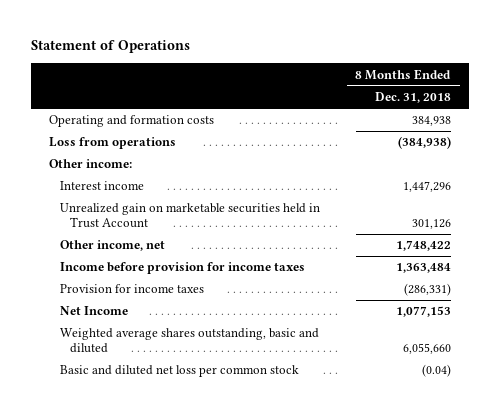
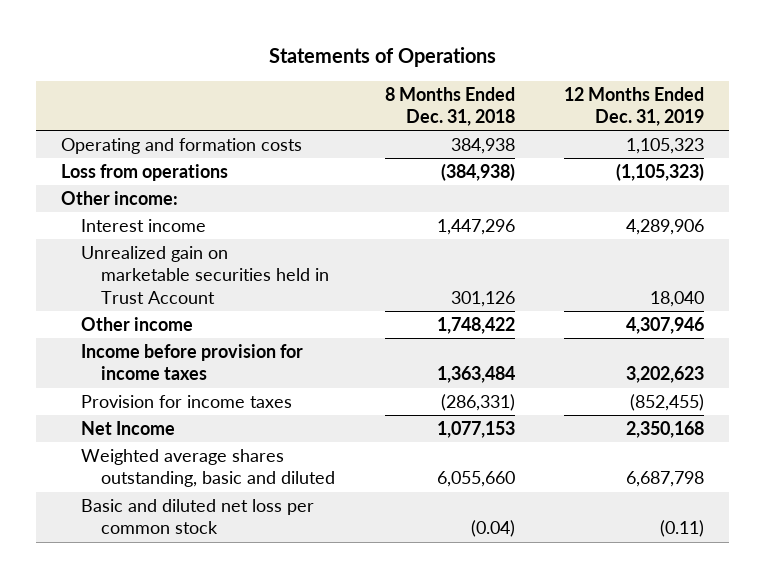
[30,40,190,54] Statement of Operations -> [268,47,496,68] Statements of Operations
none -> [564,86,705,127] 12 Months Ended Dec. 31, 2019
[59,240,165,252] Other income, net -> [81,316,194,331] Other income

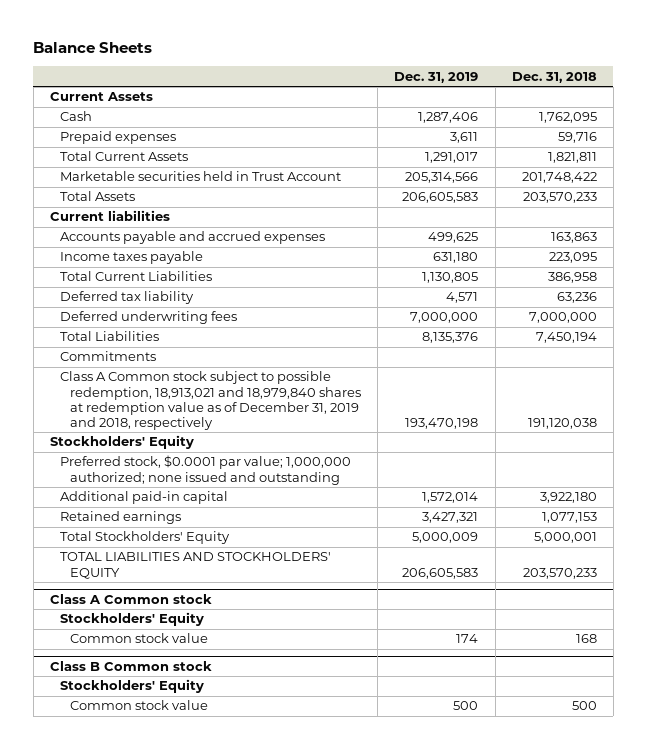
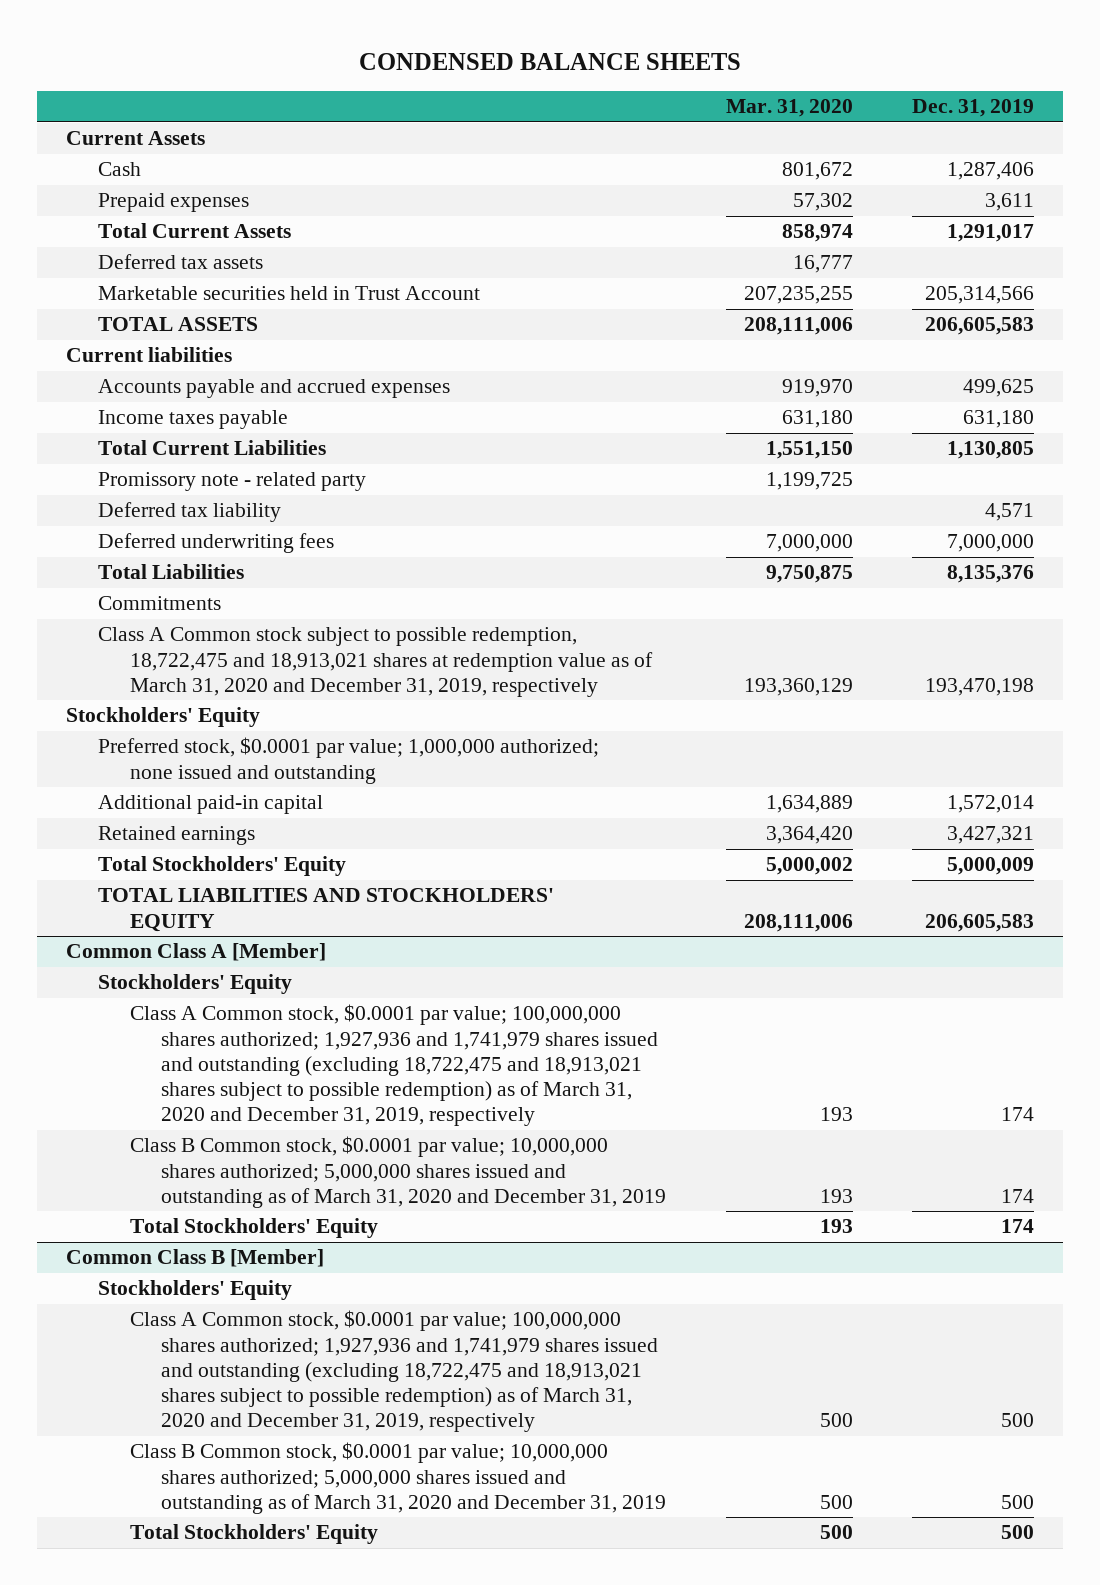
[33,42,153,54] Balance Sheets -> [358,52,741,70] CONDENSED BALANCE SHEETS
[511,71,597,83] Dec. 31, 2018 -> none
none -> [725,99,853,118] Mar. 31, 2020
none -> [97,254,263,270] Deferred tax assets
[60,191,136,202] Total Assets -> [97,317,258,332] TOTAL ASSETS
none -> [97,472,366,492] Promissory note - related party
[60,371,362,430] Class A Common stock subject to possible redemption, 18,913,021 and 18,979,840 shares at redemption value as of December 31, 2019 and 2018, respectively -> [97,627,653,697] Class A Common stock subject to possible redemption, 18,722,475 and 18,913,021 shares at redemption value as of March 31, 2020 and December 31, 2019, respectively
[49,594,212,605] Class A Common stock -> [66,943,327,962] Common Class A [Member]
[70,633,209,644] Common stock value -> [129,1004,659,1127] Class A Common stock, $0.0001 par value; 100,000,000 shares authorized; 1,927,936 and 1,741,979 shares issued and outstanding (excluding 18,722,475 and 18,913,021 shares subject to possible redemption) as of March 31, 2020 and December 31, 2019, respectively
none -> [129,1136,667,1208] Class B Common stock, $0.0001 par value; 10,000,000 shares authorized; 5,000,000 shares issued and outstanding as of March 31, 2020 and December 31, 2019
none -> [129,1218,378,1239] Total Stockholders' Equity
[49,661,212,672] Class B Common stock -> [66,1249,325,1268] Common Class B [Member]
[70,700,209,711] Common stock value -> [129,1310,659,1433] Class A Common stock, $0.0001 par value; 100,000,000 shares authorized; 1,927,936 and 1,741,979 shares issued and outstanding (excluding 18,722,475 and 18,913,021 shares subject to possible redemption) as of March 31, 2020 and December 31, 2019, respectively
none -> [129,1442,667,1514] Class B Common stock, $0.0001 par value; 10,000,000 shares authorized; 5,000,000 shares issued and outstanding as of March 31, 2020 and December 31, 2019
none -> [129,1524,378,1545] Total Stockholders' Equity

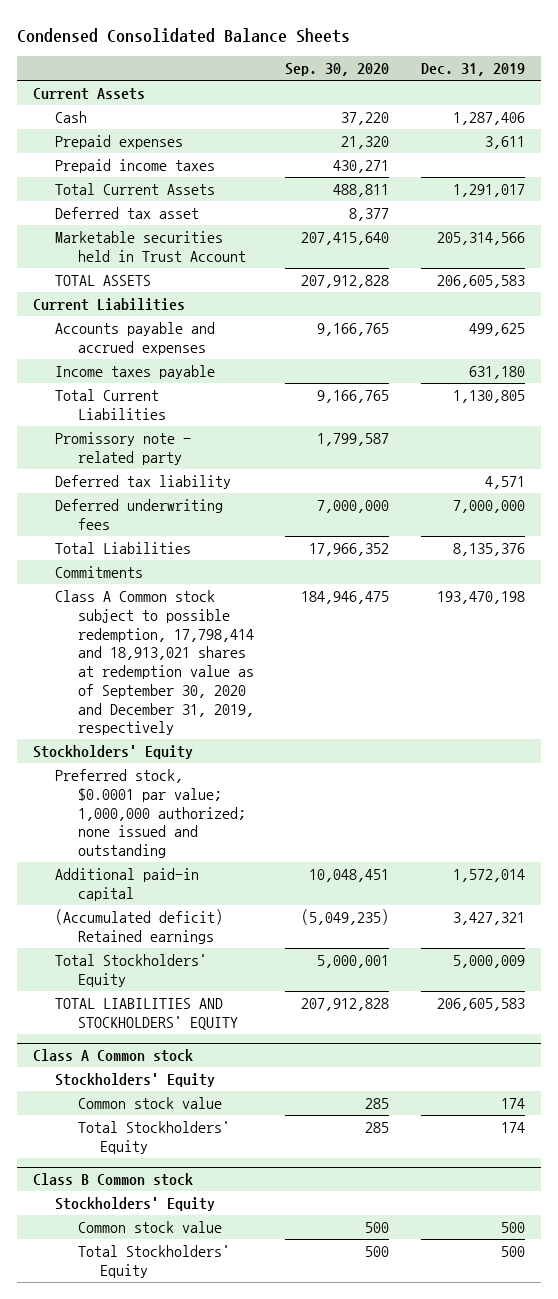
[358,52,741,70] CONDENSED BALANCE SHEETS -> [16,27,350,43] Condensed Consolidated Balance Sheets
[725,99,853,118] Mar. 31, 2020 -> none
none -> [285,63,390,77] Sep. 30, 2020
none -> [55,158,216,173] Prepaid income taxes
[97,254,263,270] Deferred tax assets -> [55,206,200,219] Deferred tax asset
[66,347,233,363] Current liabilities -> [32,297,185,311] Current Liabilities
[97,627,653,697] Class A Common stock subject to possible redemption, 18,722,475 and 18,913,021 shares at redemption value as of March 31, 2020 and December 31, 2019, respectively -> [55,589,254,736] Class A Common stock subject to possible redemption, 17,798,414 and 18,913,021 shares at redemption value as of September 30, 2020 and December 31, 2019, respectively
[97,826,255,846] Retained earnings -> [55,908,224,944] (Accumulated deficit) Retained earnings
[66,943,327,962] Common Class A [Member] -> [32,1049,193,1063] Class A Common stock
[129,1136,667,1208] Class B Common stock, $0.0001 par value; 10,000,000 shares authorized; 5,000,000 shares issued and outstanding as of March 31, 2020 and December 31, 2019 -> none
[129,1004,659,1127] Class A Common stock, $0.0001 par value; 100,000,000 shares authorized; 1,927,936 and 1,741,979 shares issued and outstanding (excluding 18,722,475 and 18,913,021 shares subject to possible redemption) as of March 31, 2020 and December 31, 2019, respectively -> [77,1096,222,1109] Common stock value
[66,1249,325,1268] Common Class B [Member] -> [32,1173,193,1187] Class B Common stock
[129,1442,667,1514] Class B Common stock, $0.0001 par value; 10,000,000 shares authorized; 5,000,000 shares issued and outstanding as of March 31, 2020 and December 31, 2019 -> none
[129,1310,659,1433] Class A Common stock, $0.0001 par value; 100,000,000 shares authorized; 1,927,936 and 1,741,979 shares issued and outstanding (excluding 18,722,475 and 18,913,021 shares subject to possible redemption) as of March 31, 2020 and December 31, 2019, respectively -> [77,1220,222,1233] Common stock value

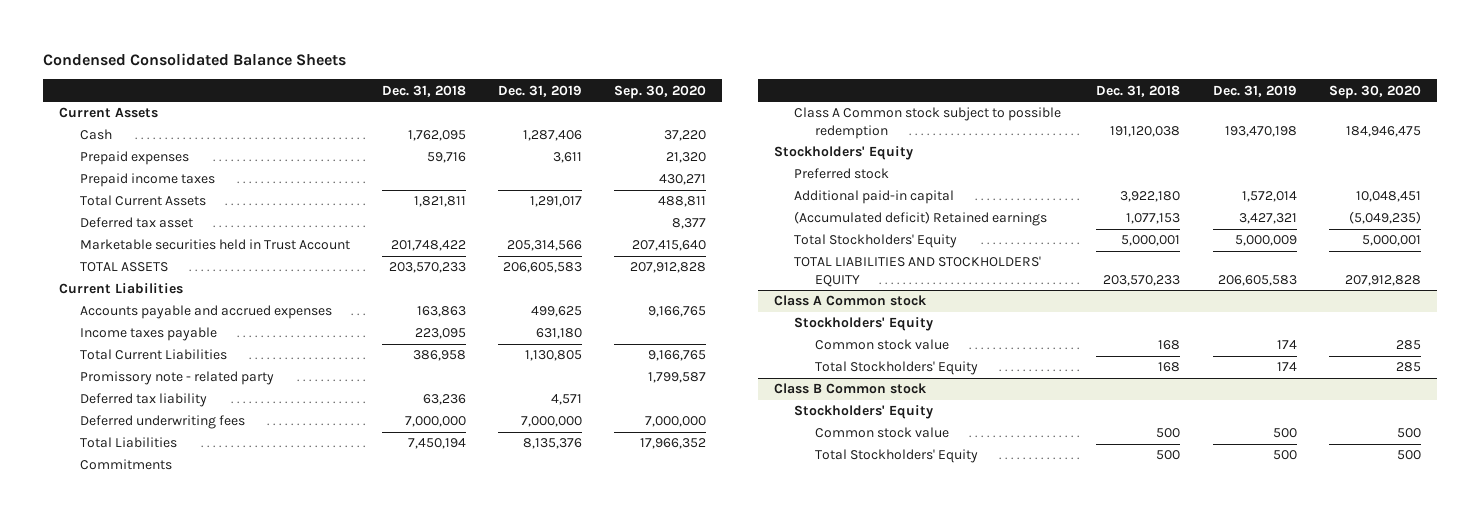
none -> [382,84,467,97] Dec. 31, 2018
[55,589,254,736] Class A Common stock subject to possible redemption, 17,798,414 and 18,913,021 shares at redemption value as of September 30, 2020 and December 31, 2019, respectively -> [794,107,1062,139] Class A Common stock subject to possible redemption
[55,768,246,859] Preferred stock, $0.0001 par value; 1,000,000 authorized; none issued and outstanding -> [794,168,890,180] Preferred stock

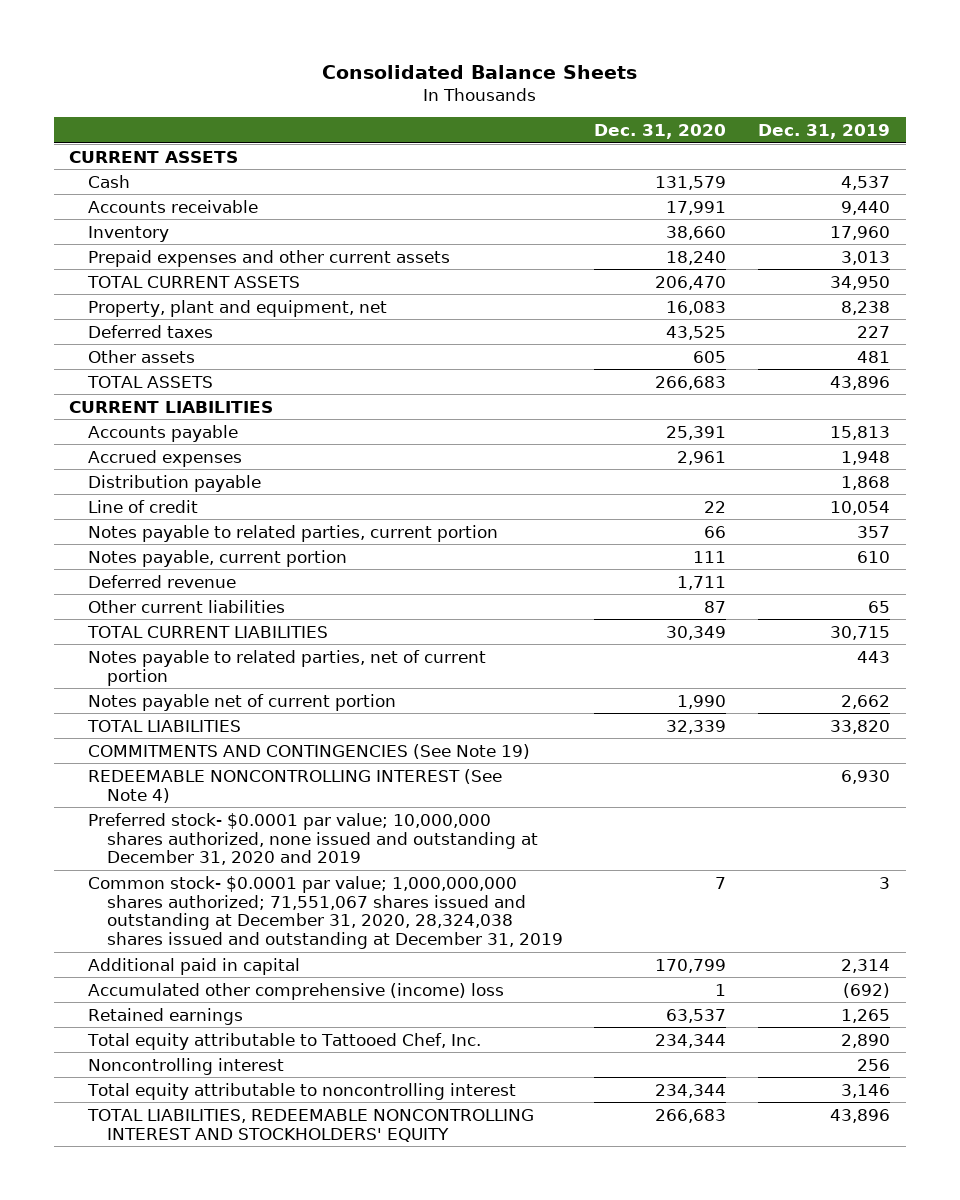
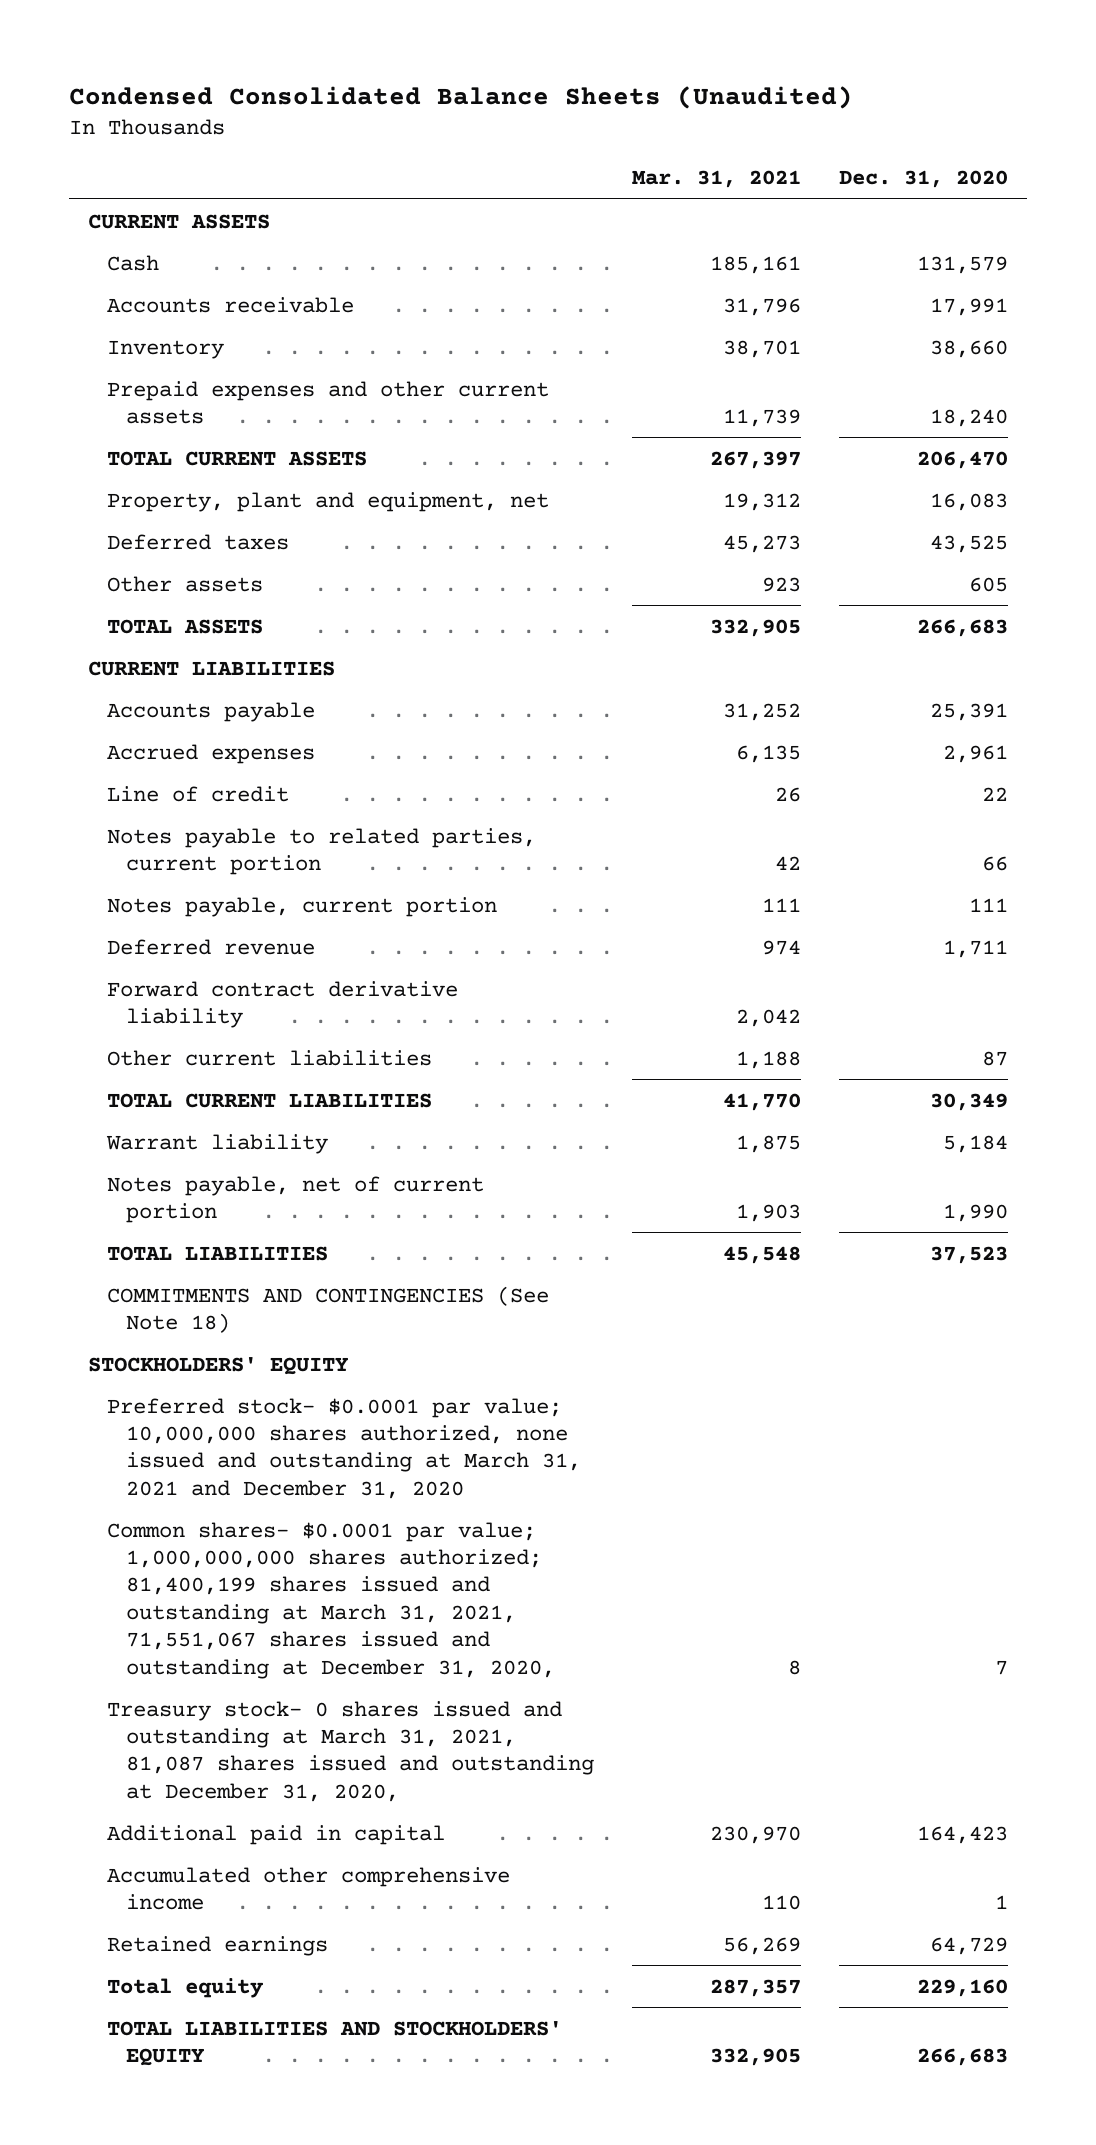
[321,65,637,80] Consolidated Balance Sheets -> [68,85,853,109] Condensed Consolidated Balance Sheets (Unaudited)
[758,124,891,140] Dec. 31, 2019 -> none
none -> [632,170,802,189] Mar. 31, 2021
[88,474,262,492] Distribution payable -> none
none -> [107,980,459,1029] Forward contract derivative liability
[88,649,487,686] Notes payable to related parties, net of current portion -> none
[88,768,503,803] REDEEMABLE NONCONTROLLING INTEREST (See Note 4) -> none
[88,1057,285,1075] Noncontrolling interest -> none
[87,1082,517,1100] Total equity attributable to noncontrolling interest -> none
none -> [106,1133,329,1154] Warrant liability
[88,693,397,711] Notes payable net of current portion -> [107,1175,485,1224] Notes payable, net of current portion
[666,719,727,734] 32,339 -> [930,1245,1009,1264] 37,523
[88,743,531,759] COMMITMENTS AND CONTINGENCIES (See Note 19) -> [107,1285,550,1334] COMMITMENTS AND CONTINGENCIES (See Note 18)
none -> [87,1356,349,1375] STOCKHOLDERS' EQUITY
[88,812,538,866] Preferred stock- $0.0001 par value; 10,000,000 shares authorized, none issued and outstanding at December 31, 2020 and 2019 -> [107,1397,582,1499] Preferred stock- $0.0001 par value; 10,000,000 shares authorized, none issued and outstanding at March 31, 2021 and December 31, 2020
[88,875,563,950] Common stock- $0.0001 par value; 1,000,000,000 shares authorized; 71,551,067 shares issued and outstanding at December 31, 2020, 28,324,038 shares issued and outstanding at December 31, 2019 -> [107,1521,556,1679] Common shares- $0.0001 par value; 1,000,000,000 shares authorized; 81,400,199 shares issued and outstanding at March 31, 2021, 71,551,067 shares issued and outstanding at December 31, 2020,
none -> [107,1700,595,1802] Treasury stock- 0 shares issued and outstanding at March 31, 2021, 81,087 shares issued and outstanding at December 31, 2020,
[655,958,727,973] 170,799 -> [917,1825,1009,1844] 164,423
[88,982,505,1000] Accumulated other comprehensive (income) loss -> [107,1866,511,1911] Accumulated other comprehensive income
[666,1008,727,1023] 63,537 -> [930,1936,1009,1955] 64,729
[87,1032,482,1050] Total equity attributable to Tattooed Chef, Inc. -> [107,1977,265,1998] Total equity
[655,1033,727,1048] 234,344 -> [917,1978,1009,1997] 229,160
[87,1108,535,1142] TOTAL LIABILITIES, REDEEMABLE NONCONTROLLING INTEREST AND STOCKHOLDERS' EQUITY -> [107,2020,563,2067] TOTAL LIABILITIES AND STOCKHOLDERS' EQUITY

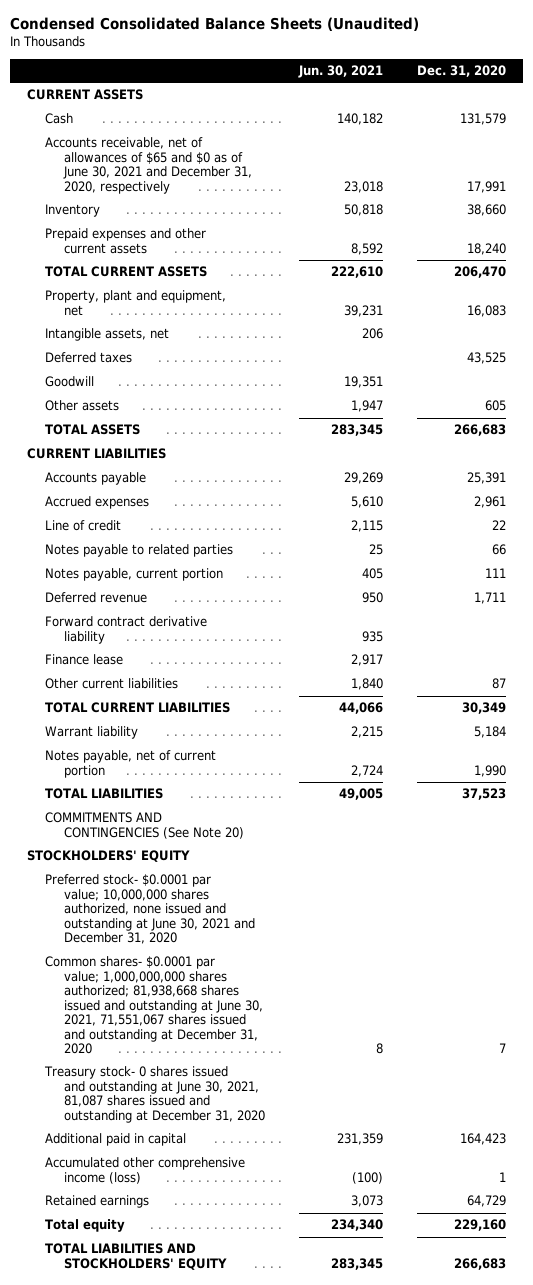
[632,170,802,189] Mar. 31, 2021 -> none
none -> [297,65,383,79] Jun. 30, 2021
[107,296,355,313] Accounts receivable -> [45,137,252,194] Accounts receivable, net of allowances of $65 and $0 as of June 30, 2021 and December 31, 2020, respectively
none -> [45,328,170,342] Intangible assets, net
none -> [45,376,95,388] Goodwill
[107,827,537,876] Notes payable to related parties, current portion -> [45,544,234,558] Notes payable to related parties
none -> [45,654,124,666] Finance lease
[107,1285,550,1334] COMMITMENTS AND CONTINGENCIES (See Note 18) -> [45,812,244,839] COMMITMENTS AND CONTINGENCIES (See Note 20)
[107,1397,582,1499] Preferred stock- $0.0001 par value; 10,000,000 shares authorized, none issued and outstanding at March 31, 2021 and December 31, 2020 -> [45,874,255,945] Preferred stock- $0.0001 par value; 10,000,000 shares authorized, none issued and outstanding at June 30, 2021 and December 31, 2020
[107,1521,556,1679] Common shares- $0.0001 par value; 1,000,000,000 shares authorized; 81,400,199 shares issued and outstanding at March 31, 2021, 71,551,067 shares issued and outstanding at December 31, 2020, -> [45,956,263,1055] Common shares- $0.0001 par value; 1,000,000,000 shares authorized; 81,938,668 shares issued and outstanding at June 30, 2021, 71,551,067 shares issued and outstanding at December 31, 2020
[107,1700,595,1802] Treasury stock- 0 shares issued and outstanding at March 31, 2021, 81,087 shares issued and outstanding at December 31, 2020, -> [44,1066,265,1123] Treasury stock- 0 shares issued and outstanding at June 30, 2021, 81,087 shares issued and outstanding at December 31, 2020
[107,1866,511,1911] Accumulated other comprehensive income -> [45,1157,246,1184] Accumulated other comprehensive income (loss)

